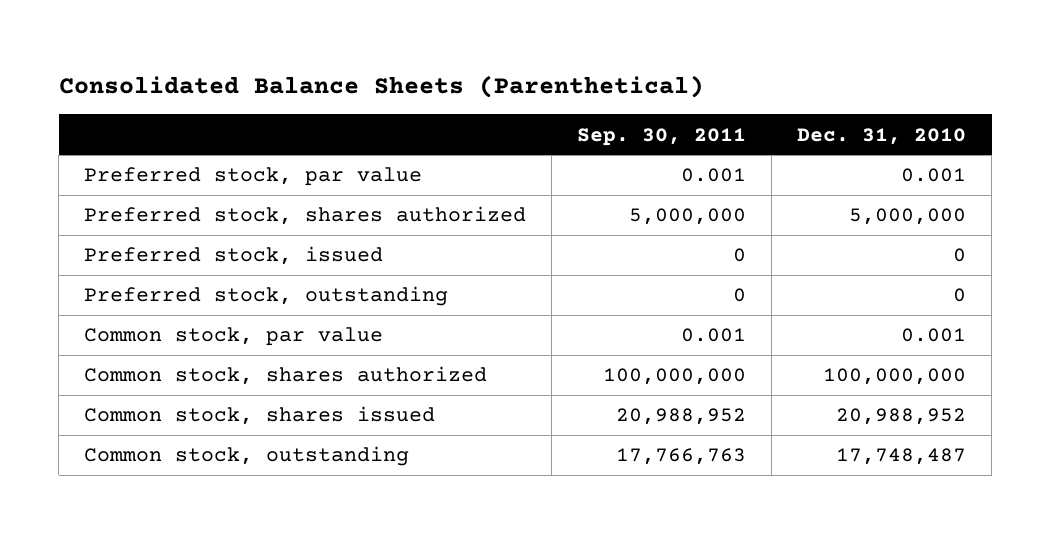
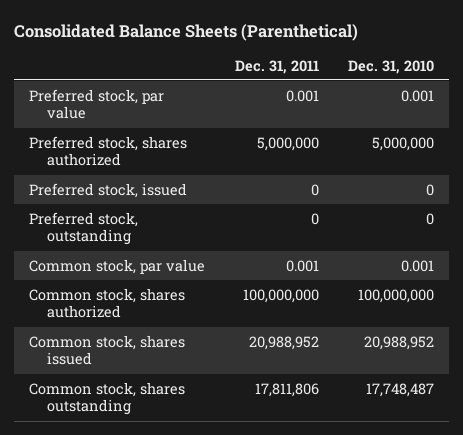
[577,127,747,146] Sep. 30, 2011 -> none
none -> [234,59,319,74] Dec. 31, 2011
[84,446,410,467] Common stock, outstanding -> [29,381,186,416] Common stock, shares outstanding

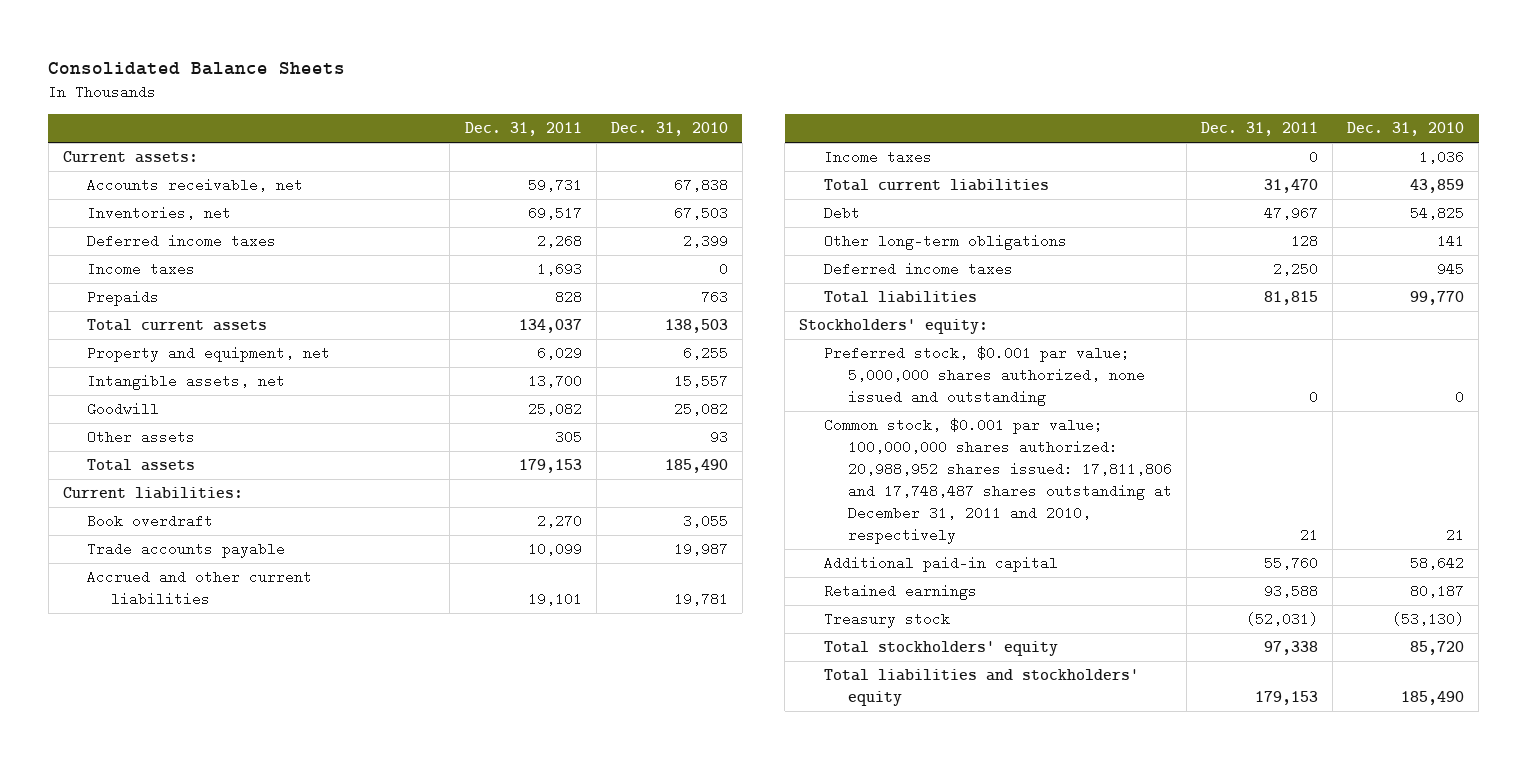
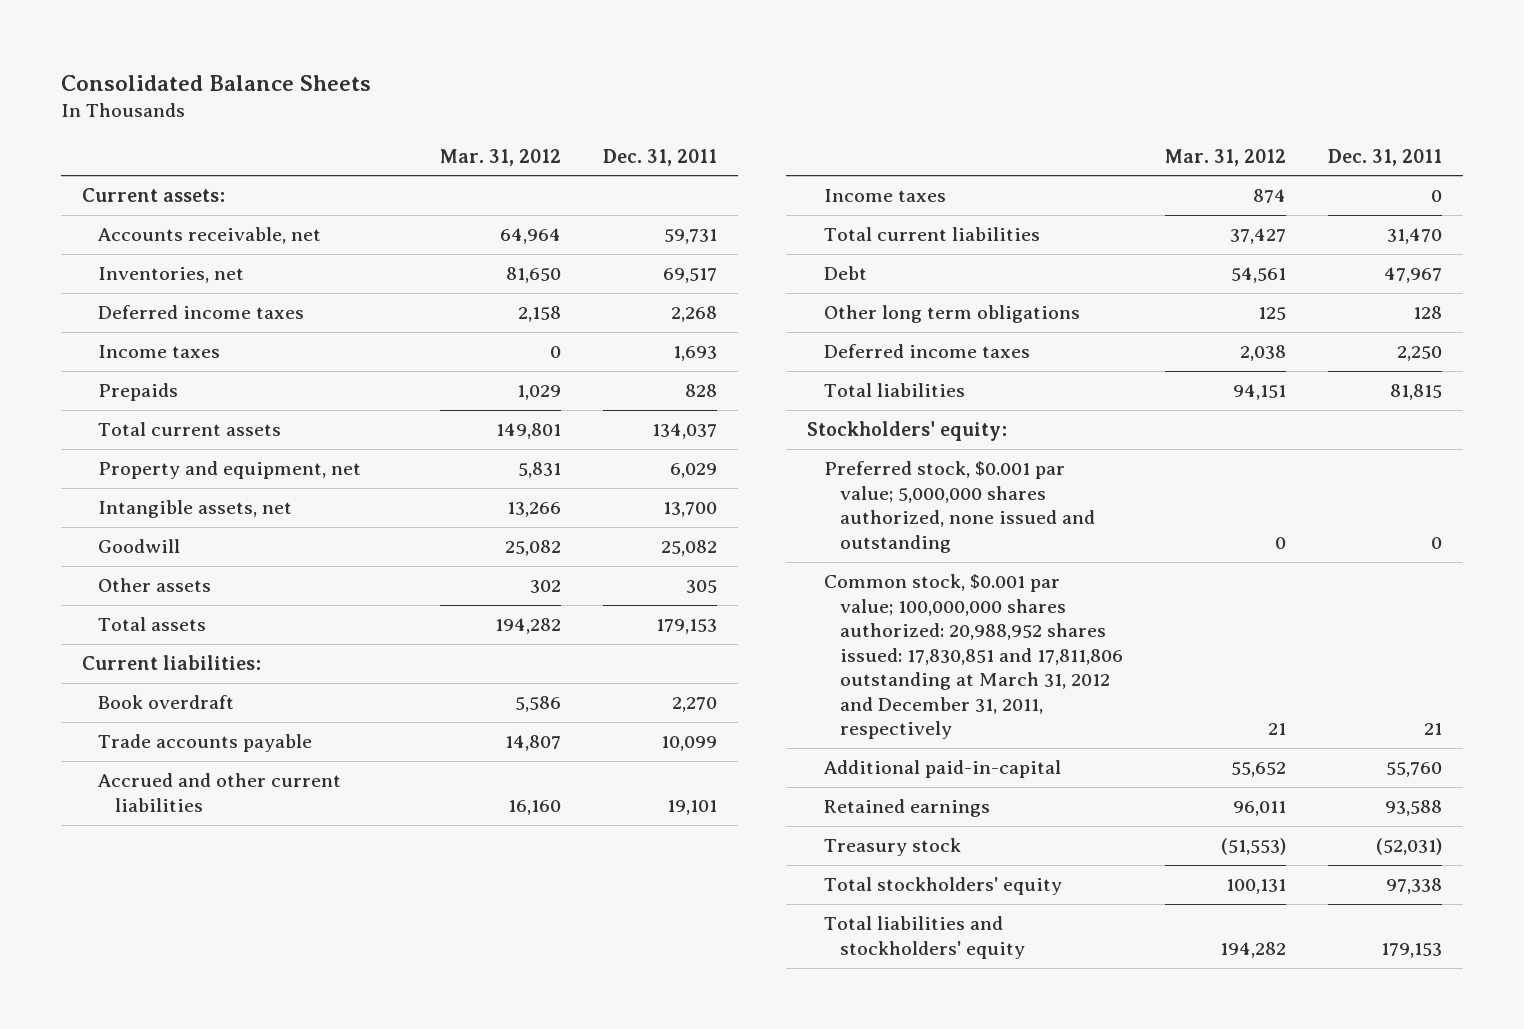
[610,122,728,137] Dec. 31, 2010 -> none
none -> [439,148,561,166] Mar. 31, 2012
[823,234,1067,251] Other long-term obligations -> [823,305,1080,324] Other long term obligations
[823,418,1172,545] Common stock, $0.001 par value; 100,000,000 shares authorized: 20,988,952 shares issued: 17,811,806 and 17,748,487 shares outstanding at December 31, 2011 and 2010, respectively -> [823,574,1124,740] Common stock, $0.001 par value; 100,000,000 shares authorized: 20,988,952 shares issued: 17,830,851 and 17,811,806 outstanding at March 31, 2012 and December 31, 2011, respectively
[823,556,1058,573] Additional paid-in capital -> [823,760,1061,779] Additional paid-in-capital

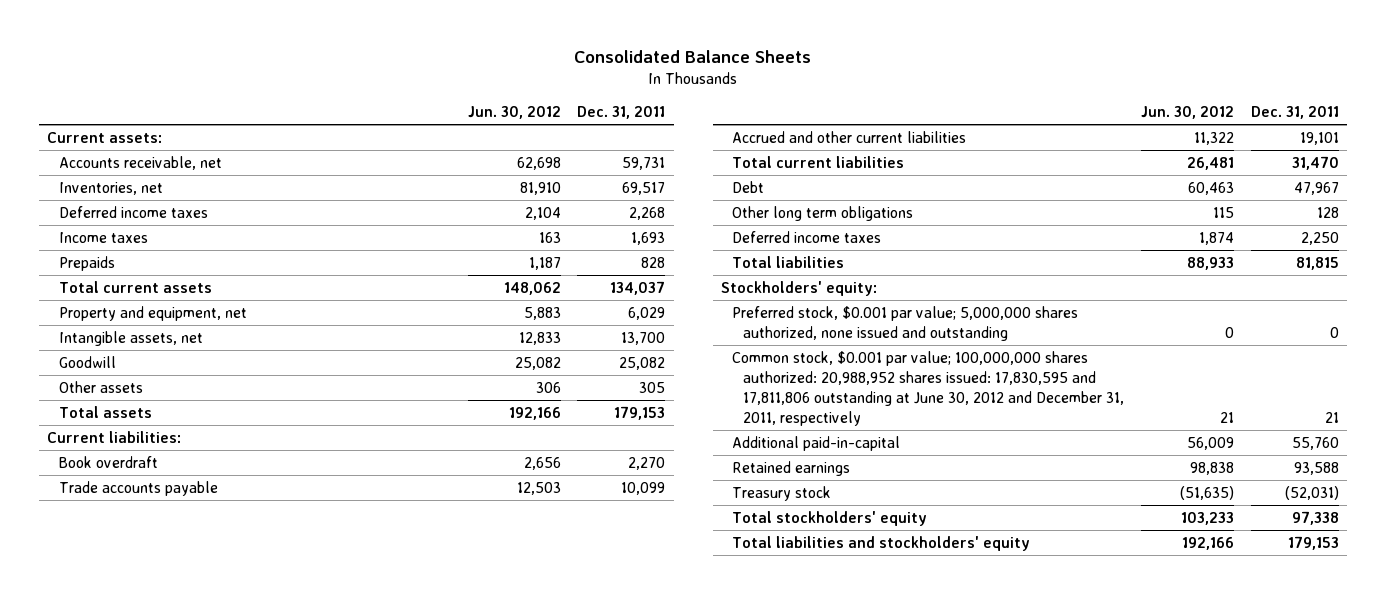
[439,148,561,166] Mar. 31, 2012 -> none
none -> [467,106,561,120] Jun. 30, 2012
[823,189,946,203] Income taxes -> none
[823,574,1124,740] Common stock, $0.001 par value; 100,000,000 shares authorized: 20,988,952 shares issued: 17,830,851 and 17,811,806 outstanding at March 31, 2012 and December 31, 2011, respectively -> [732,350,1125,427] Common stock, $0.001 par value; 100,000,000 shares authorized: 20,988,952 shares issued: 17,830,595 and 17,811,806 outstanding at June 30, 2012 and December 31, 2011, respectively

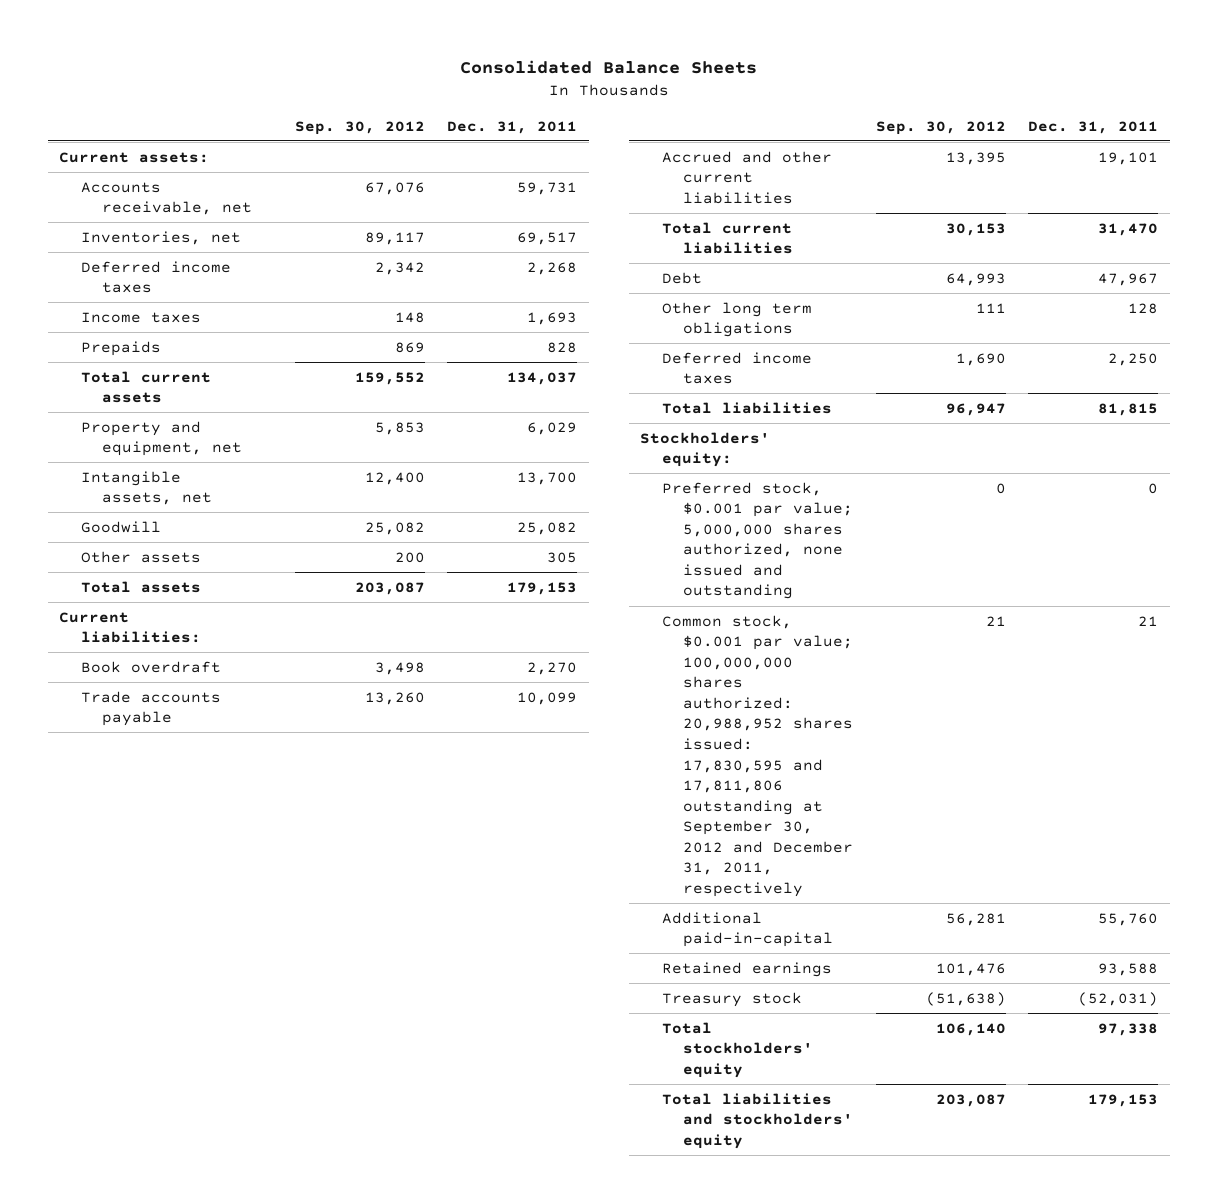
[467,106,561,120] Jun. 30, 2012 -> none
none -> [294,120,425,135] Sep. 30, 2012
[732,350,1125,427] Common stock, $0.001 par value; 100,000,000 shares authorized: 20,988,952 shares issued: 17,830,595 and 17,811,806 outstanding at June 30, 2012 and December 31, 2011, respectively -> [661,614,854,897] Common stock, $0.001 par value; 100,000,000 shares authorized: 20,988,952 shares issued: 17,830,595 and 17,811,806 outstanding at September 30, 2012 and December 31, 2011, respectively

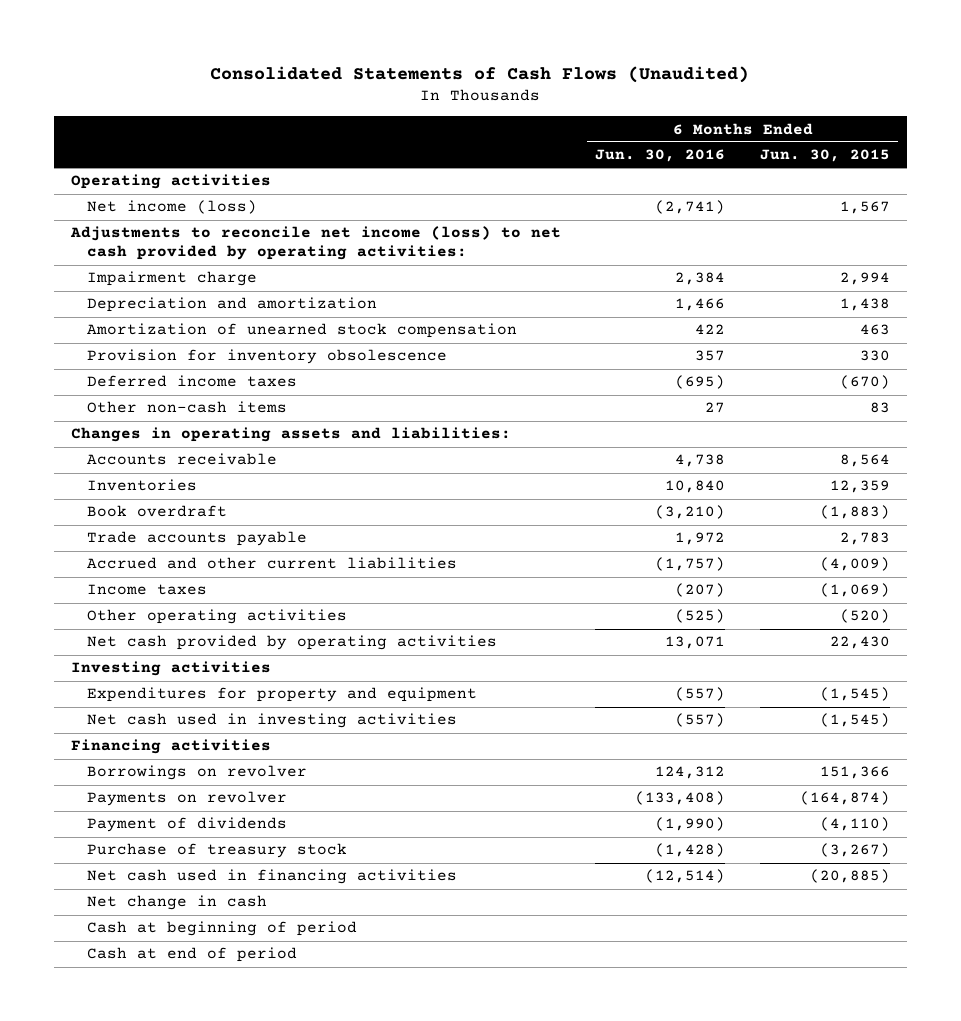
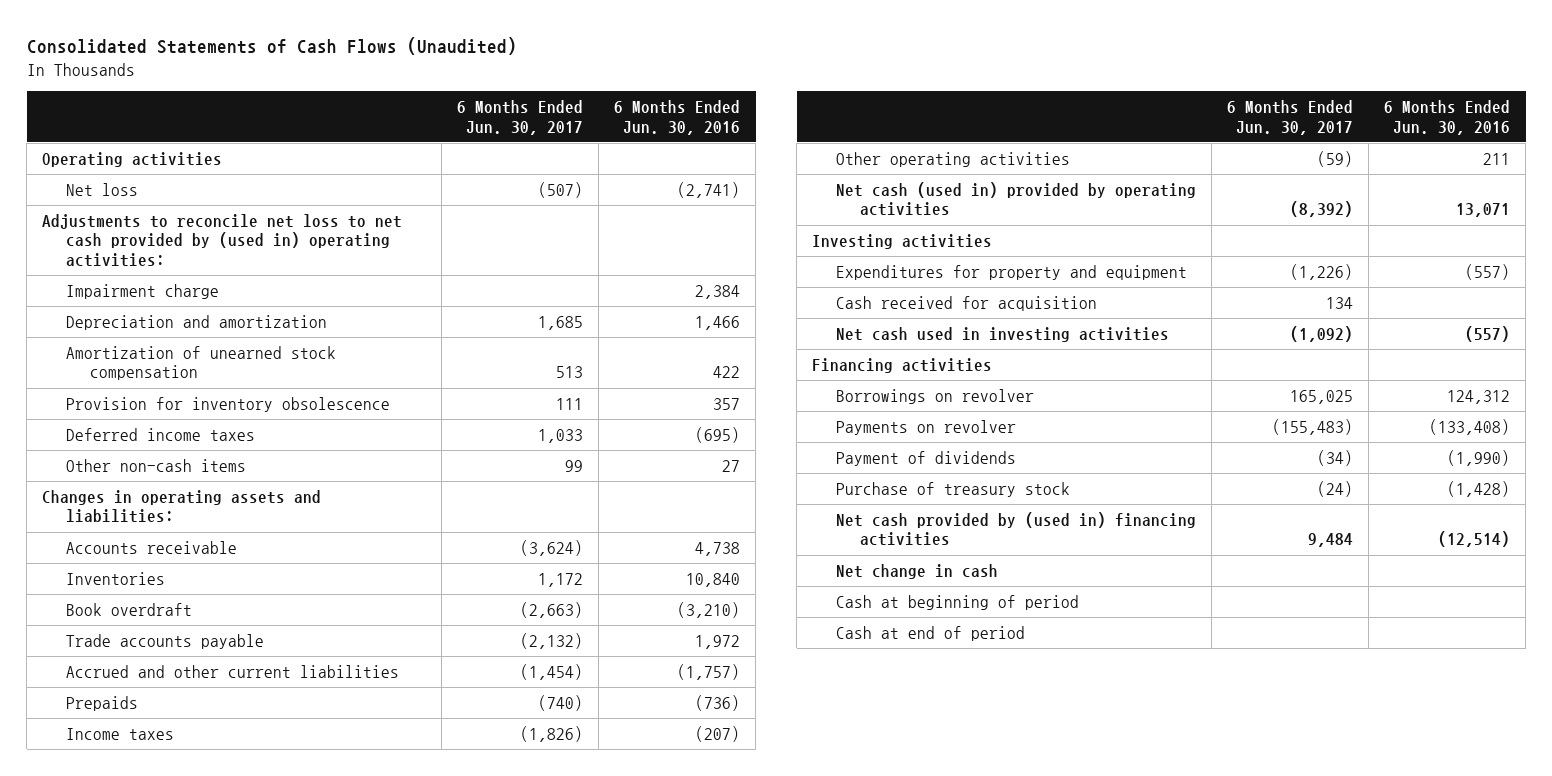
[759,149,890,163] Jun. 30, 2015 -> none
none -> [457,99,584,135] 6 Months Ended Jun. 30, 2017
[86,200,257,215] Net income (loss) -> [66,182,139,196] Net loss
[69,226,561,261] Adjustments to reconcile net income (loss) to net cash provided by operating activities: -> [42,213,403,268] Adjustments to reconcile net loss to net cash provided by (used in) operating activities:
none -> [66,695,139,711] Prepaids
[675,609,726,624] (525) -> [1483,152,1511,165] 211
[86,635,497,651] Net cash provided by operating activities -> [836,181,1197,217] Net cash (used in) provided by operating activities
none -> [836,295,1098,311] Cash received for acquisition
[86,869,457,885] Net cash used in financing activities -> [836,511,1197,547] Net cash provided by (used in) financing activities

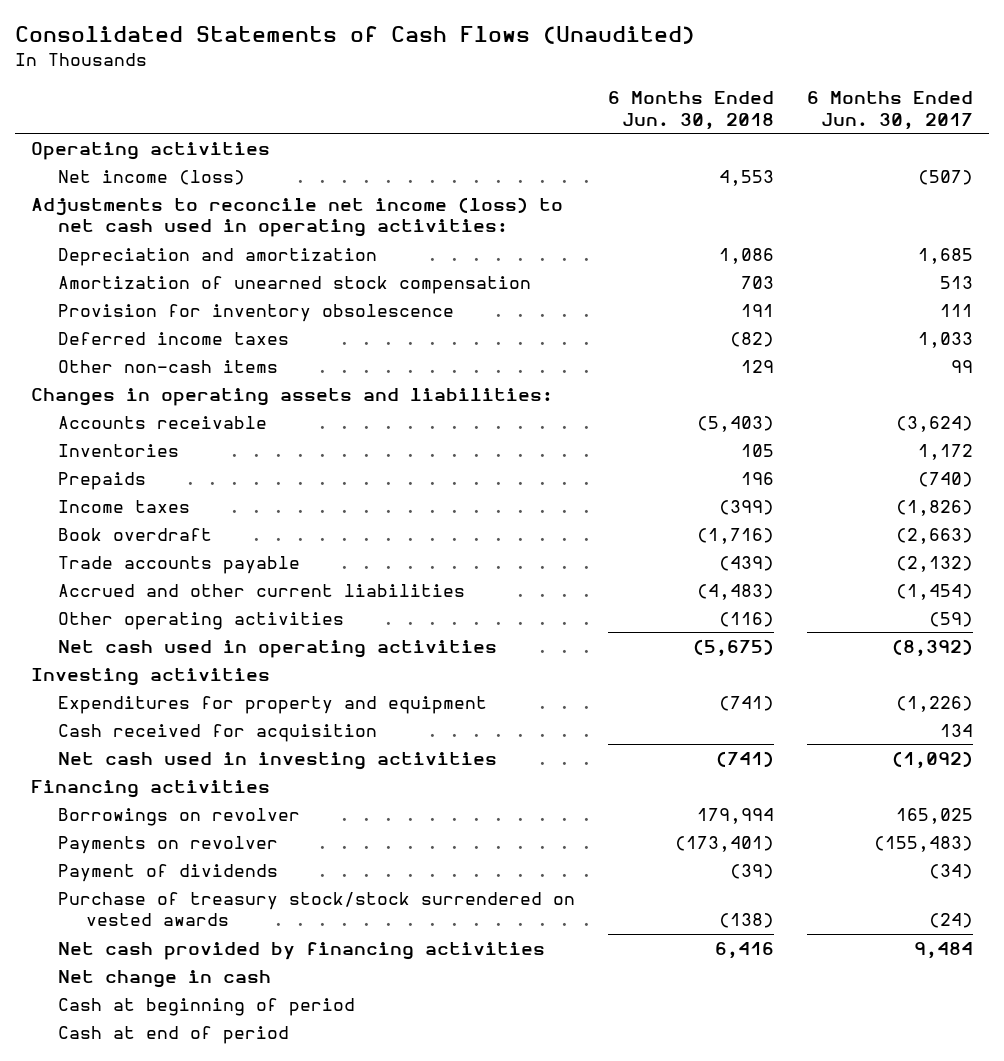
[614,99,741,135] 6 Months Ended Jun. 30, 2016 -> none
none -> [608,91,775,130] 6 Months Ended Jun. 30, 2018
[66,283,220,299] Impairment charge -> none
[66,182,139,196] Net loss -> [58,169,246,185] Net income (loss)
[42,213,403,268] Adjustments to reconcile net loss to net cash provided by (used in) operating activities: -> [31,196,564,238] Adjustments to reconcile net income (loss) to net cash used in operating activities:
[66,695,139,711] Prepaids -> [58,471,147,490] Prepaids
[66,727,175,740] Income taxes -> [58,499,191,513] Income taxes
[836,181,1197,217] Net cash (used in) provided by operating activities -> [58,639,498,658] Net cash used in operating activities
[836,481,1071,497] Purchase of treasury stock -> [58,891,576,927] Purchase of treasury stock/stock surrendered on vested awards
[836,511,1197,547] Net cash provided by (used in) financing activities -> [58,941,546,960] Net cash provided by financing activities

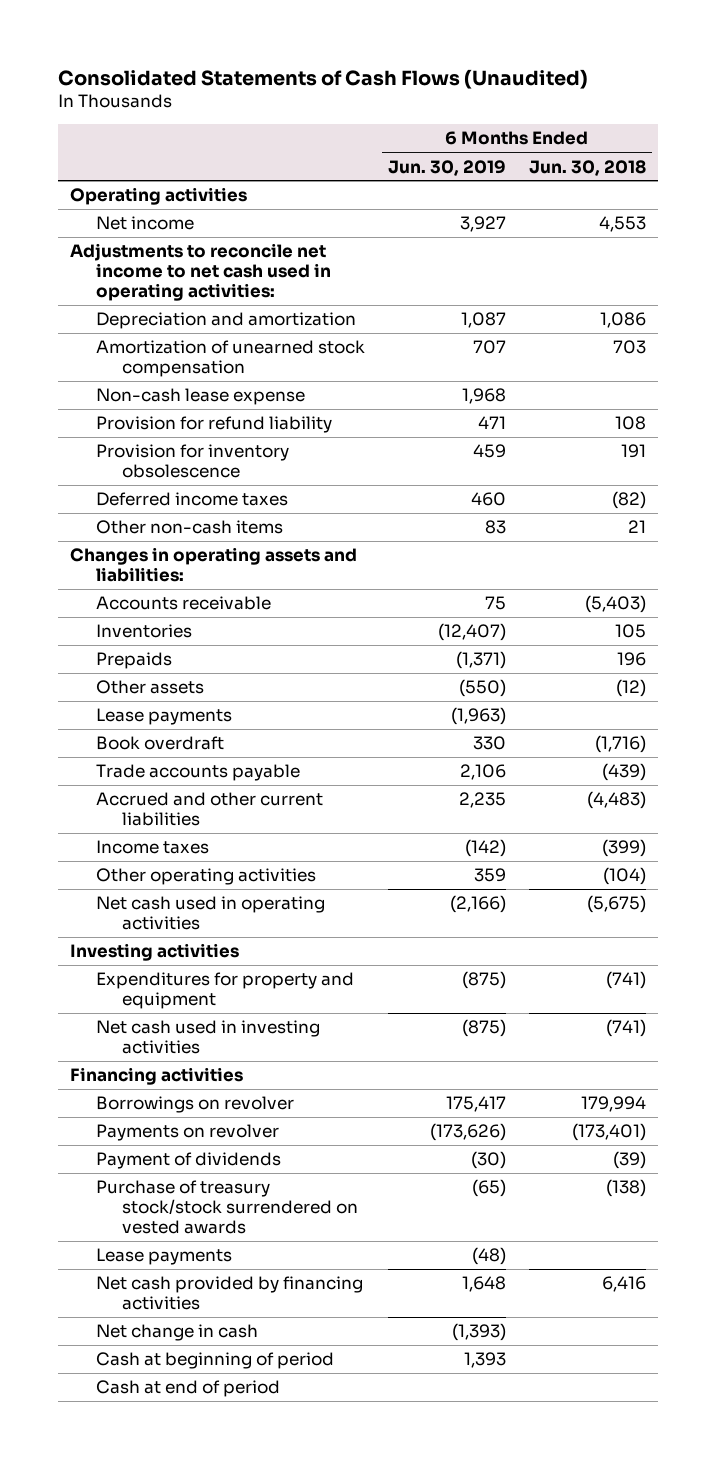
[806,91,973,130] 6 Months Ended Jun. 30, 2017 -> none
none -> [388,159,507,176] Jun. 30, 2019
[58,169,246,185] Net income (loss) -> [95,216,194,231] Net income
[31,196,564,238] Adjustments to reconcile net income (loss) to net cash used in operating activities: -> [69,243,331,301] Adjustments to reconcile net income to net cash used in operating activities:
none -> [95,388,305,406] Non-cash lease expense
none -> [95,416,332,434] Provision for refund liability
[741,359,775,373] 129 -> [628,520,647,534] 21
none -> [95,680,204,695] Other assets
none -> [95,708,232,726] Lease payments
[58,499,191,513] Income taxes -> [95,840,209,855] Income taxes
[719,611,775,627] (116) -> [603,867,647,886] (104)
[58,723,378,742] Cash received for acquisition -> none
none -> [95,1248,232,1266] Lease payments

